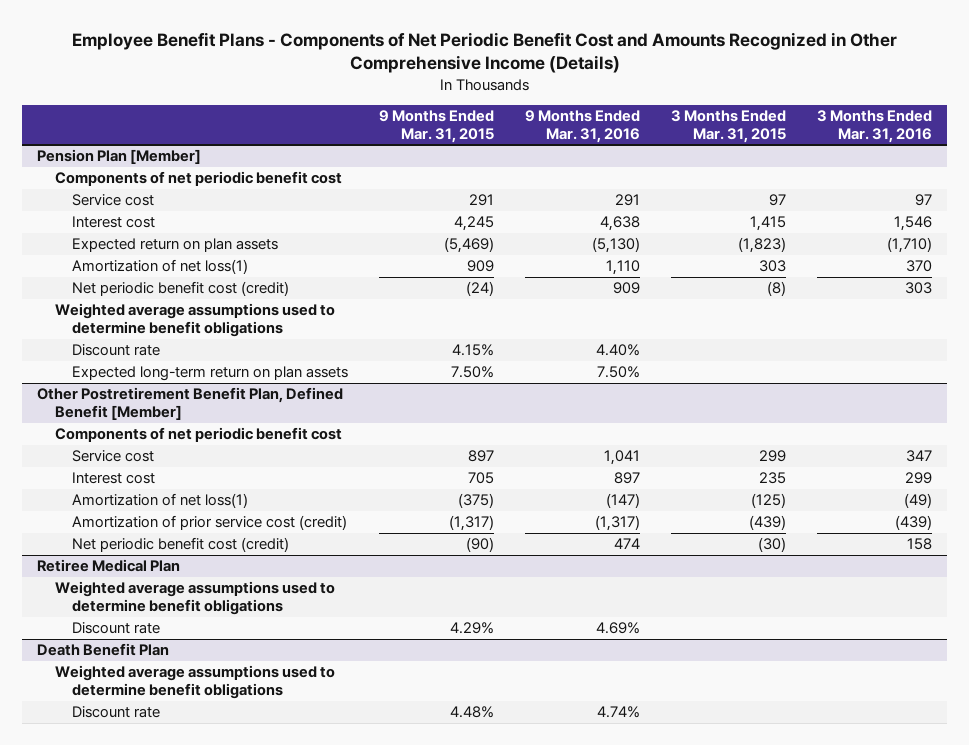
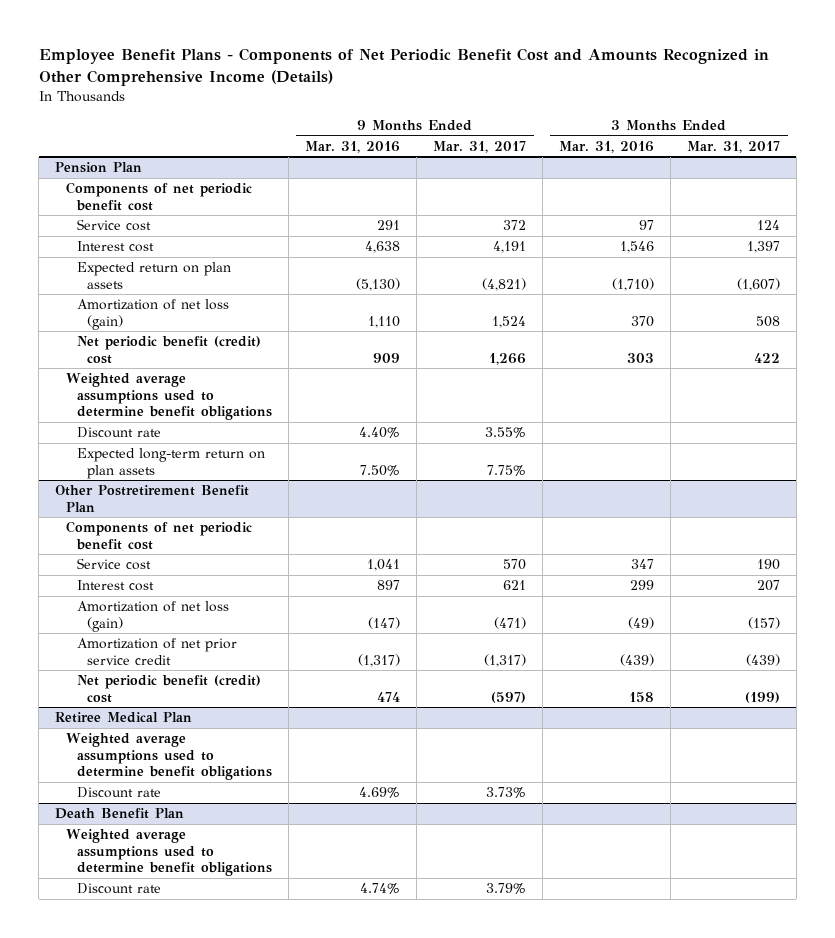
[378,110,494,143] 9 Months Ended Mar. 31, 2015 -> none
[670,110,786,143] 3 Months Ended Mar. 31, 2015 -> none
none -> [432,140,526,153] Mar. 31, 2017
none -> [686,140,780,153] Mar. 31, 2017
[37,149,202,165] Pension Plan [Member] -> [55,162,143,174] Pension Plan
[72,259,249,275] Amortization of net loss(1) -> [76,299,229,330] Amortization of net loss (gain)
[72,281,290,297] Net periodic benefit cost (credit) -> [76,336,261,364] Net periodic benefit (credit) cost
[37,387,344,421] Other Postretirement Benefit Plan, Defined Benefit [Member] -> [55,485,250,512] Other Postretirement Benefit Plan
[72,493,249,509] Amortization of net loss(1) -> [76,601,229,632] Amortization of net loss (gain)
[72,515,348,531] Amortization of prior service cost (credit) -> [76,638,237,665] Amortization of net prior service credit
[72,537,290,553] Net periodic benefit cost (credit) -> [76,675,261,703] Net periodic benefit (credit) cost

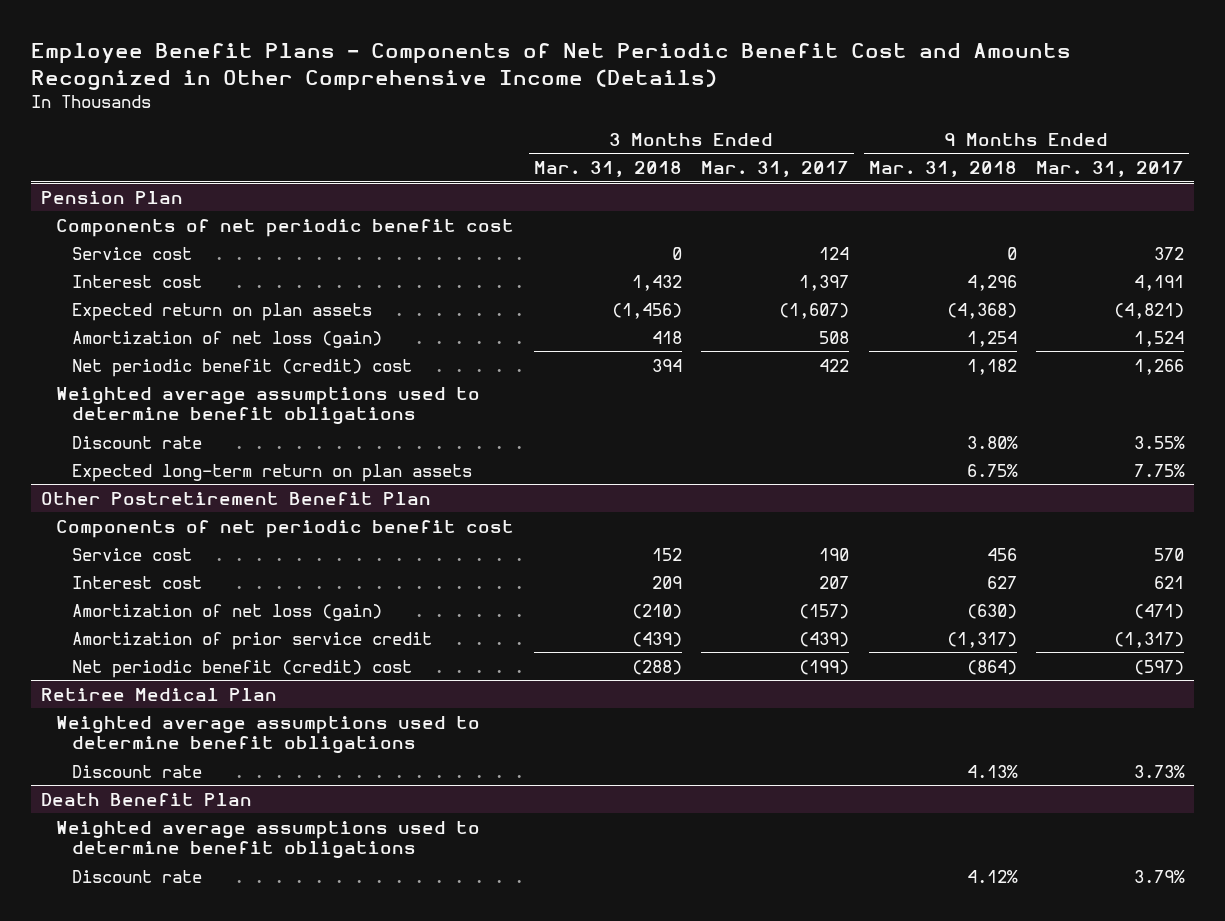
[304,140,400,153] Mar. 31, 2016 -> none
[558,140,654,153] Mar. 31, 2016 -> none
none -> [533,161,682,178] Mar. 31, 2018
none -> [868,161,1017,178] Mar. 31, 2018
[76,638,237,665] Amortization of net prior service credit -> [71,631,432,650] Amortization of prior service credit

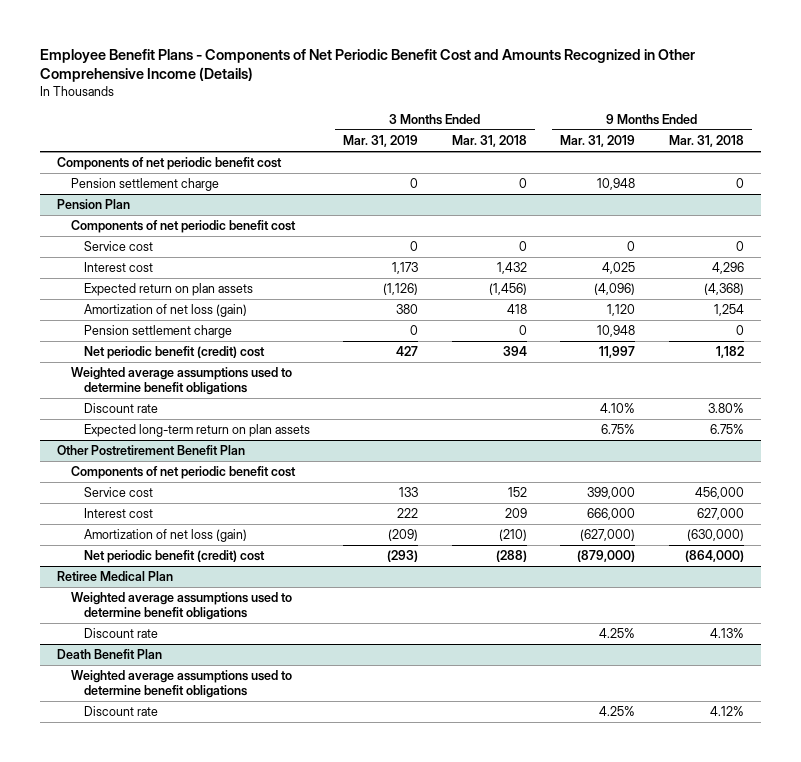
[701,161,850,178] Mar. 31, 2017 -> none
[1036,161,1185,178] Mar. 31, 2017 -> none
none -> [343,135,419,148] Mar. 31, 2019
none -> [560,135,636,148] Mar. 31, 2019
none -> [57,157,283,171] Components of net periodic benefit cost
none -> [70,178,219,192] Pension settlement charge
none -> [83,325,232,339] Pension settlement charge
[71,631,432,650] Amortization of prior service credit -> none
[986,547,1017,561] 456 -> [694,487,744,500] 456,000
[986,575,1017,589] 627 -> [696,508,744,521] 627,000
[966,603,1017,619] (630) -> [686,529,744,542] (630,000)
[966,659,1017,675] (864) -> [684,550,744,563] (864,000)

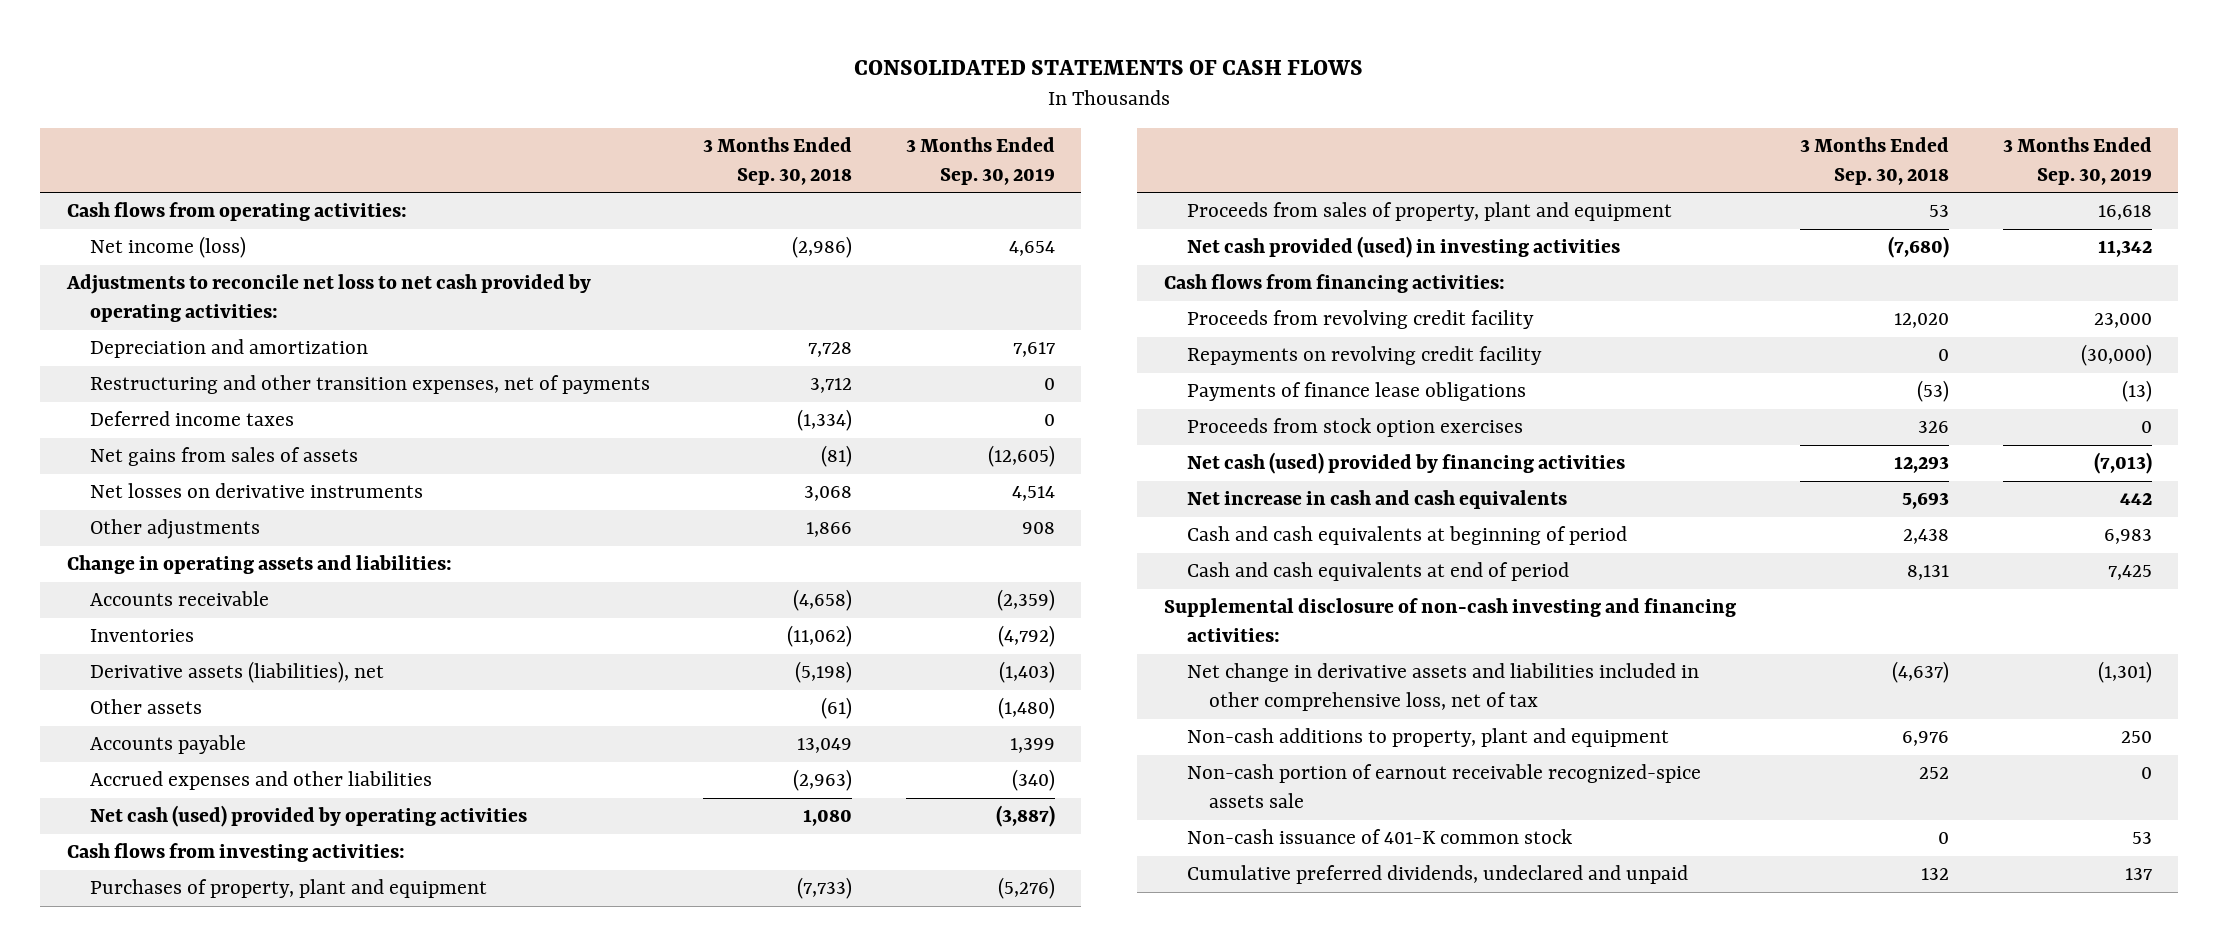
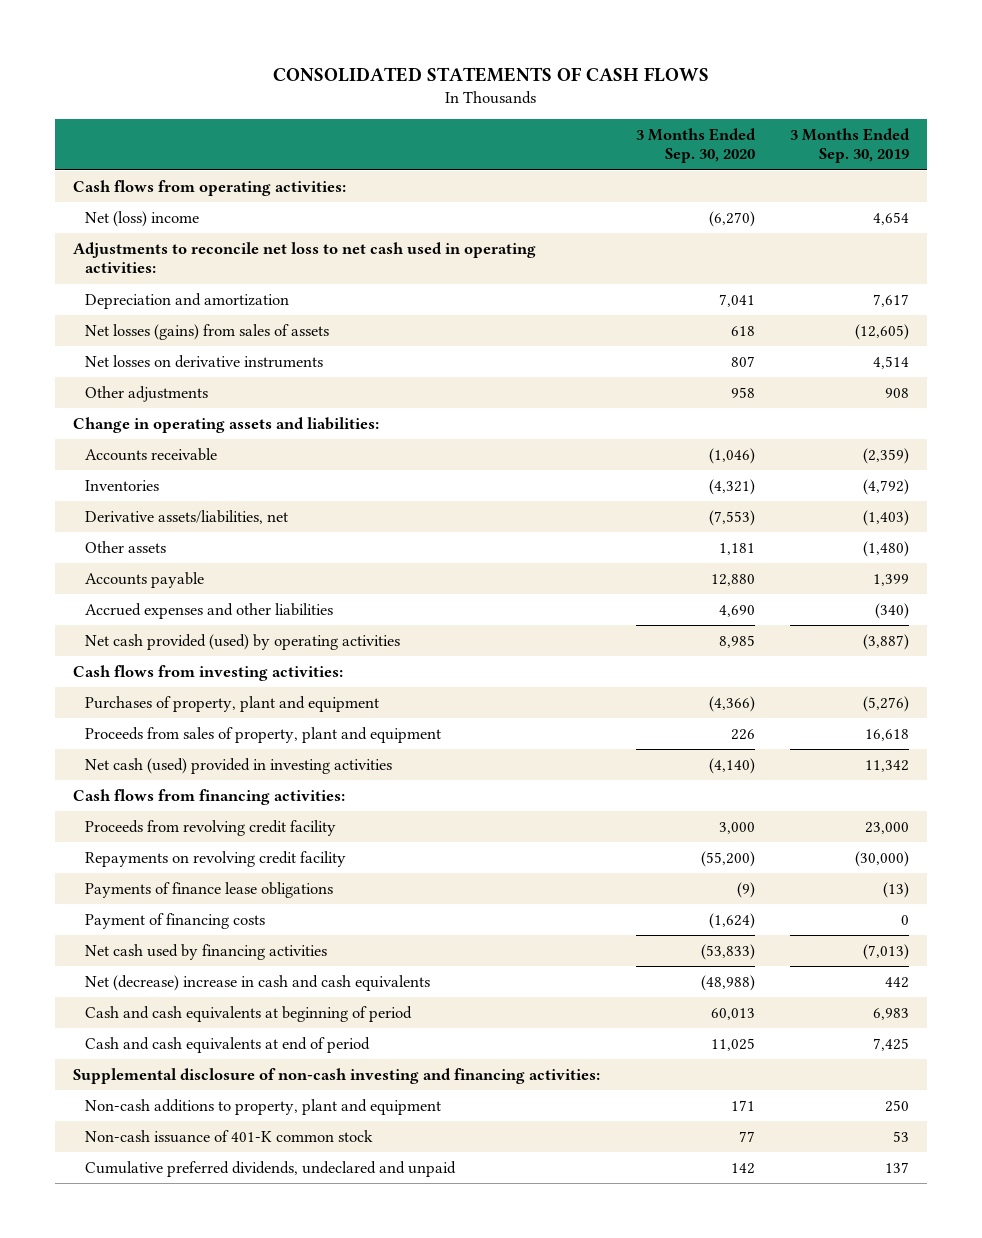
[703,137,853,185] 3 Months Ended Sep. 30, 2018 -> none
none -> [635,128,756,164] 3 Months Ended Sep. 30, 2020
[89,236,246,259] Net income (loss) -> [85,211,200,228] Net (loss) income
[66,274,592,322] Adjustments to reconcile net loss to net cash provided by operating activities: -> [72,242,536,274] Adjustments to reconcile net loss to net cash used in operating activities:
[89,375,650,395] Restructuring and other transition expenses, net of payments -> none
[89,411,294,427] Deferred income taxes -> none
[89,447,358,467] Net gains from sales of assets -> [85,324,330,341] Net losses (gains) from sales of assets
[89,661,384,684] Derivative assets (liabilities), net -> [85,510,289,525] Derivative assets/liabilities, net
[89,805,527,828] Net cash (used) provided by operating activities -> [85,634,401,651] Net cash provided (used) by operating activities
[1186,236,1620,259] Net cash provided (used) in investing activities -> [85,758,393,775] Net cash (used) provided in investing activities
[1186,418,1523,438] Proceeds from stock option exercises -> none
none -> [85,913,266,930] Payment of financing costs
[1186,452,1625,475] Net cash (used) provided by financing activities -> [85,944,328,961] Net cash used by financing activities
[1186,490,1567,510] Net increase in cash and cash equivalents -> [85,975,431,992] Net (decrease) increase in cash and cash equivalents
[1186,663,1699,711] Net change in derivative assets and liabilities included in other comprehensive loss, net of tax -> none
[1186,764,1701,808] Non-cash portion of earnout receivable recognized-spice assets sale -> none

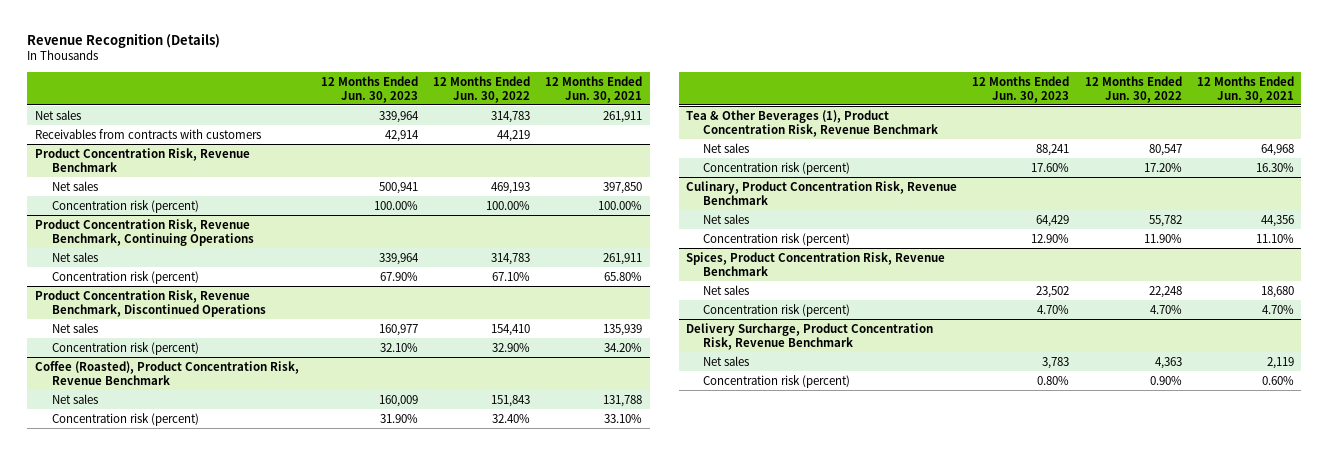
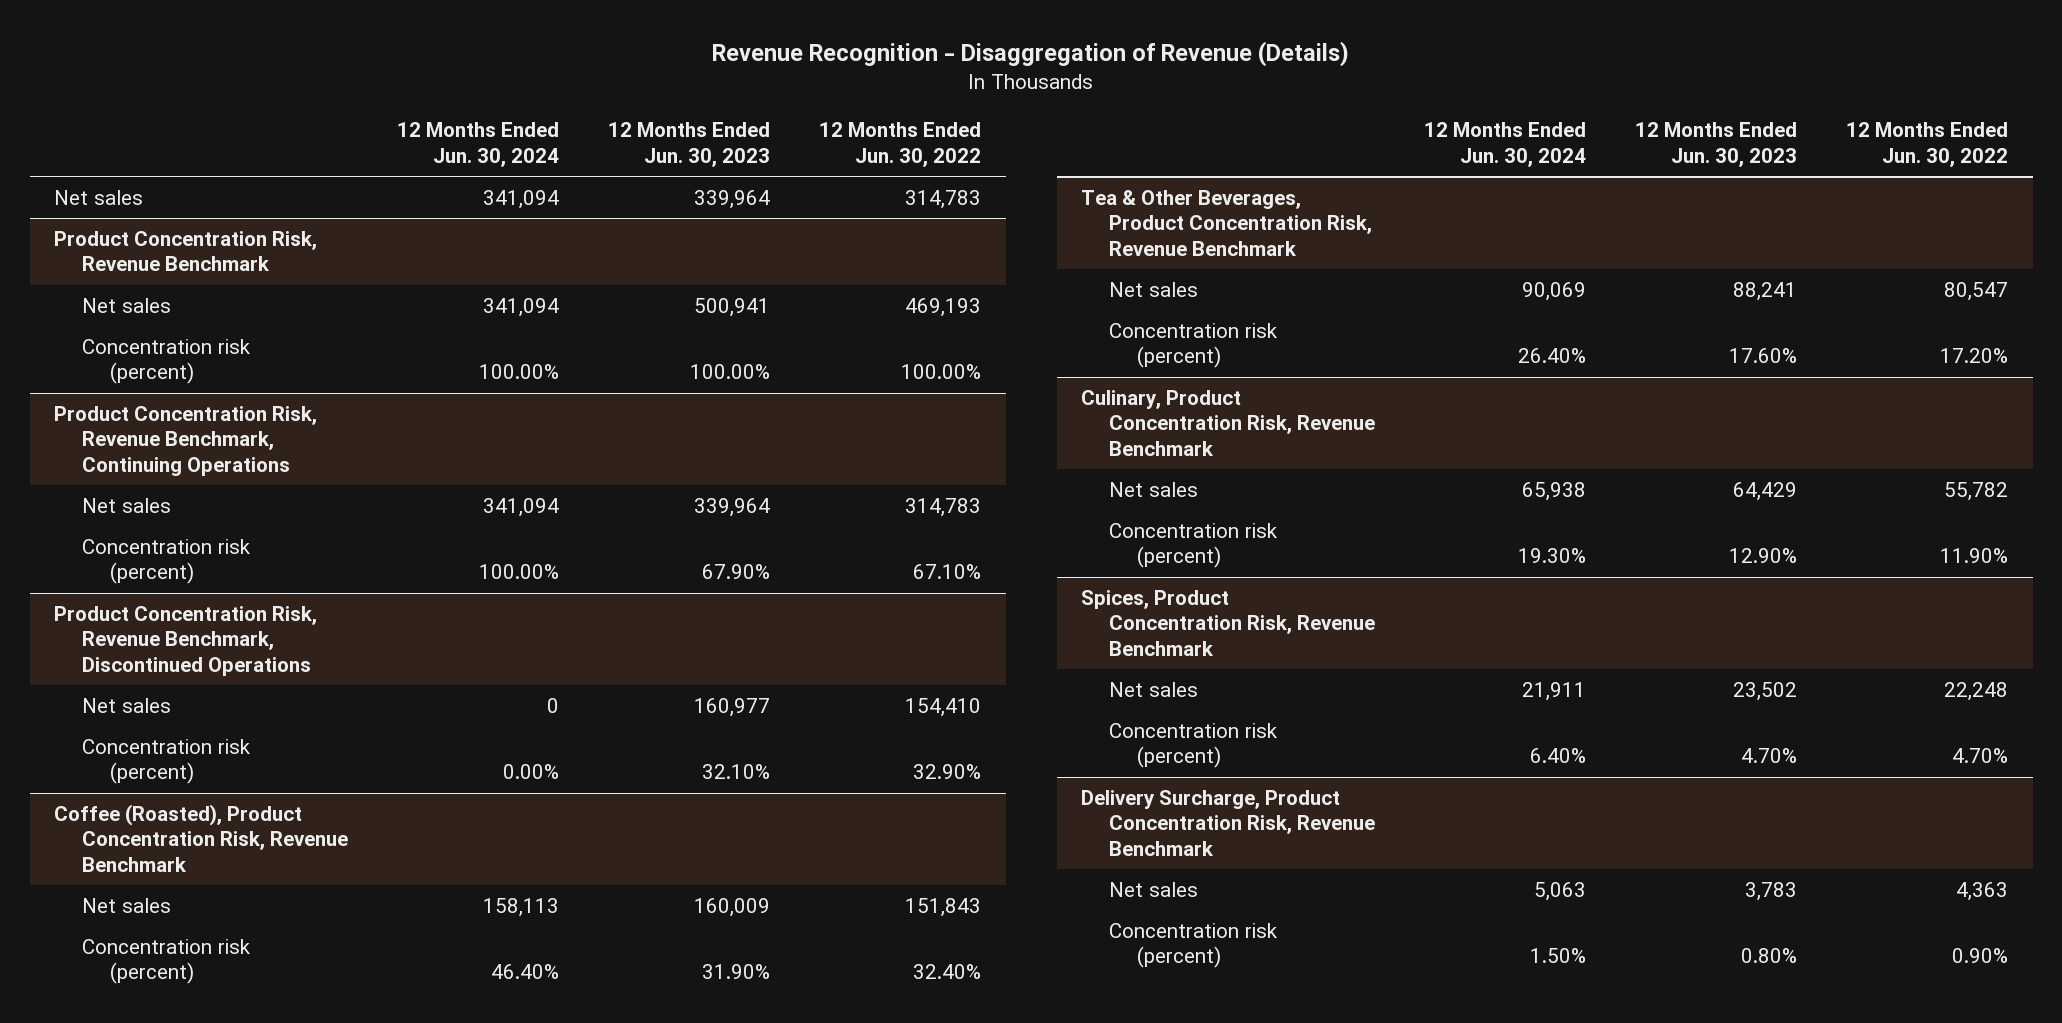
[27,32,221,48] Revenue Recognition (Details) -> [712,41,1350,68] Revenue Recognition - Disaggregation of Revenue (Details)
[545,75,643,103] 12 Months Ended Jun. 30, 2021 -> none
none -> [397,122,560,167] 12 Months Ended Jun. 30, 2024
[34,128,261,139] Receivables from contracts with customers -> none
[686,109,939,137] Tea & Other Beverages (1), Product Concentration Risk, Revenue Benchmark -> [1081,189,1373,256] Tea & Other Beverages, Product Concentration Risk, Revenue Benchmark

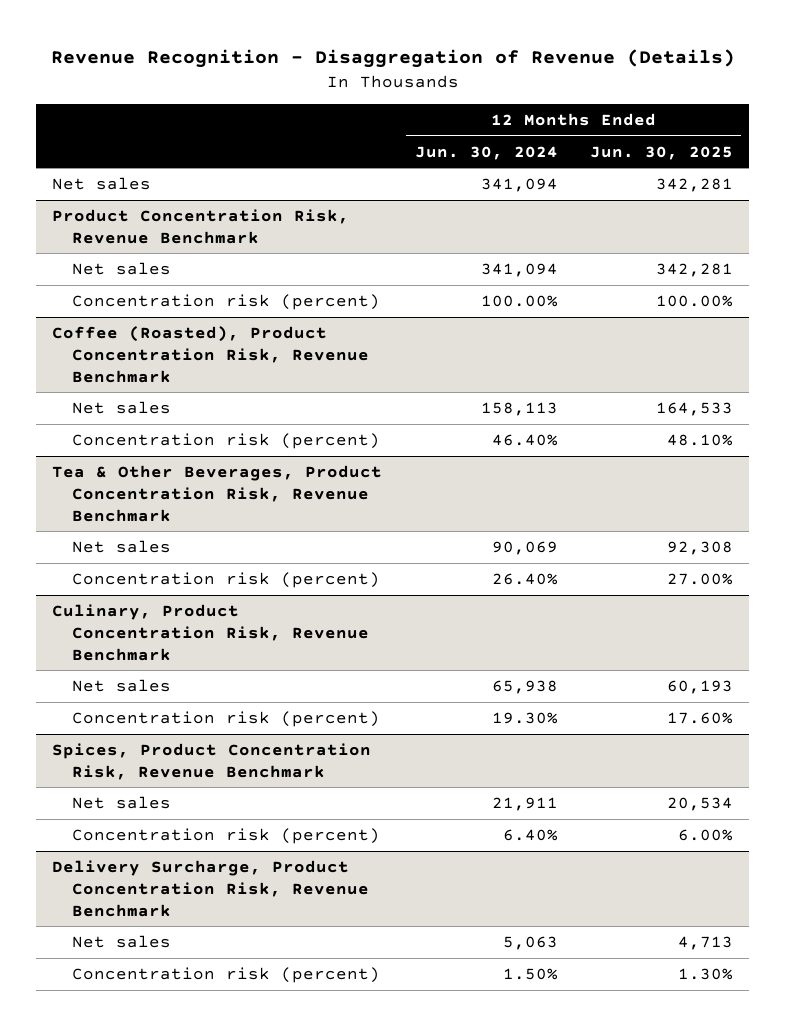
[608,122,771,167] 12 Months Ended Jun. 30, 2023 -> none
[819,122,982,167] 12 Months Ended Jun. 30, 2022 -> none
none -> [590,145,734,160] Jun. 30, 2025
[54,405,318,476] Product Concentration Risk, Revenue Benchmark, Continuing Operations -> none
[82,497,172,513] Net sales -> none
[82,538,251,585] Concentration risk (percent) -> none
[54,605,318,676] Product Concentration Risk, Revenue Benchmark, Discontinued Operations -> none
[82,697,172,713] Net sales -> none
[82,738,251,785] Concentration risk (percent) -> none

